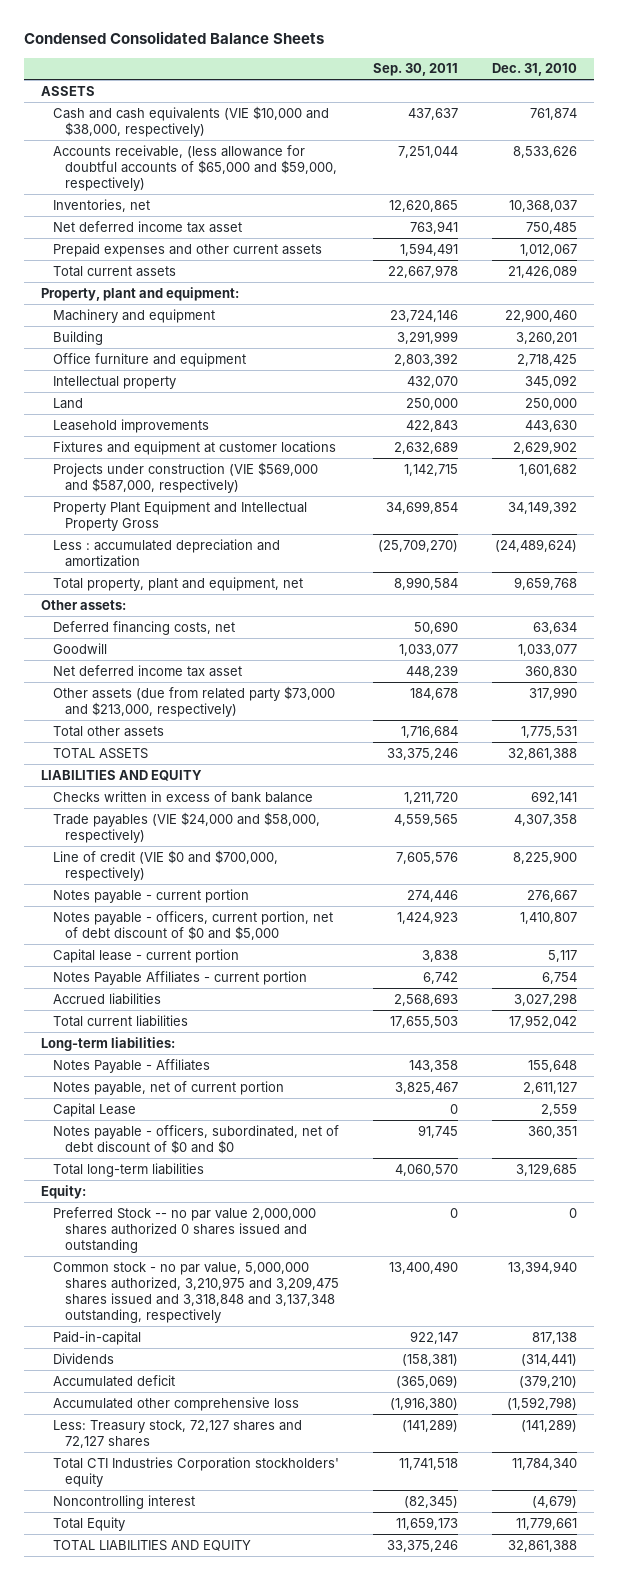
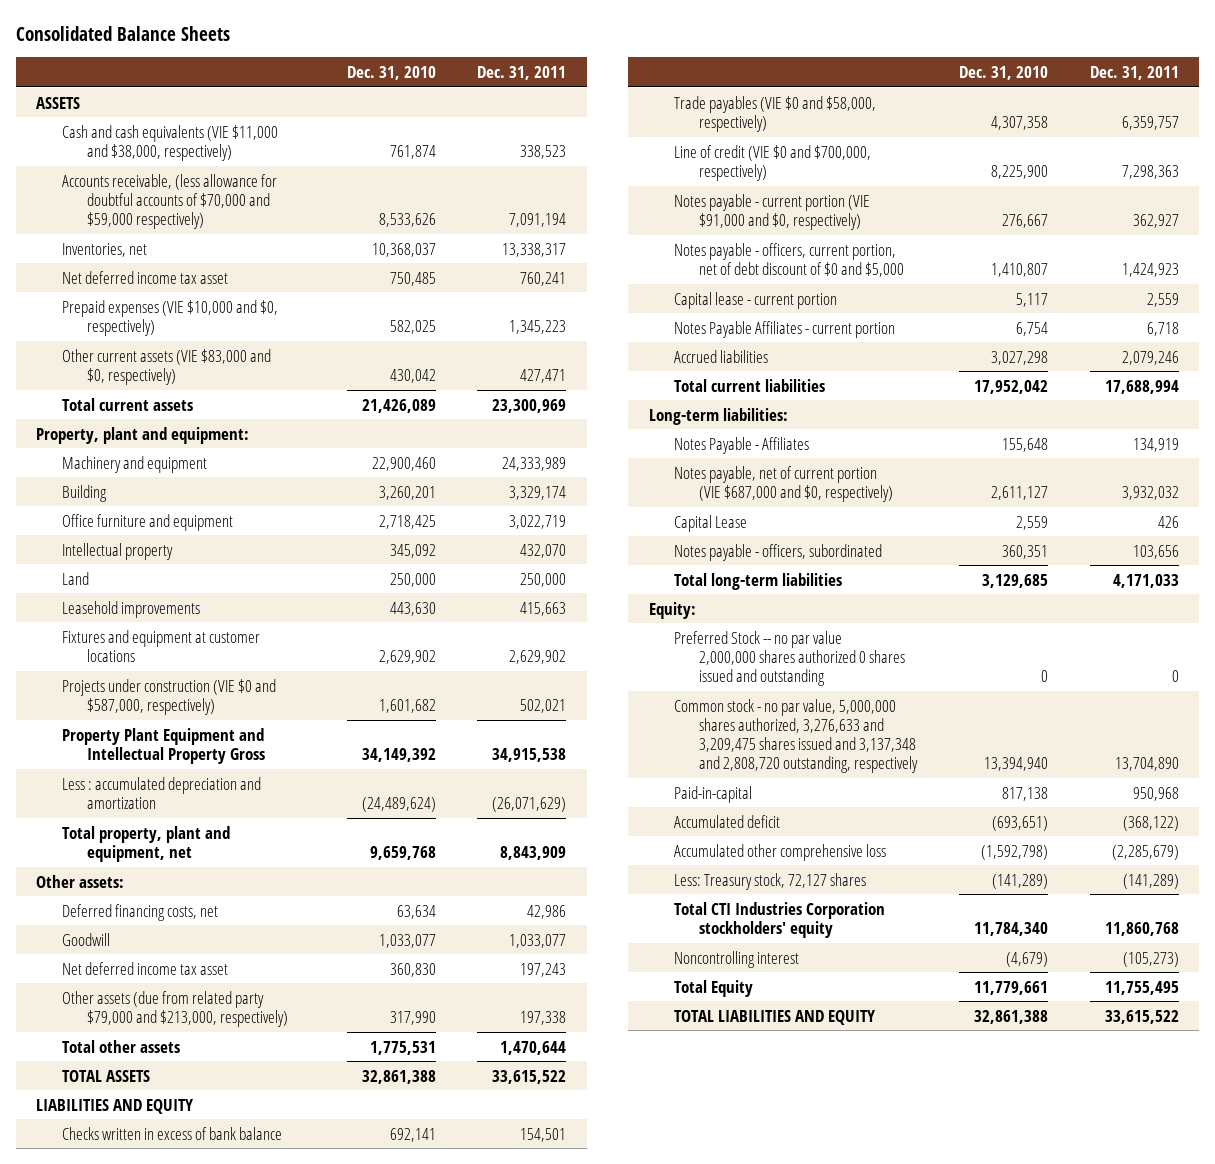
[23,31,324,45] Condensed Consolidated Balance Sheets -> [15,26,230,42] Consolidated Balance Sheets
[373,63,459,77] Sep. 30, 2011 -> none
none -> [477,65,567,80] Dec. 31, 2011
[52,105,329,137] Cash and cash equivalents (VIE $10,000 and $38,000, respectively) -> [61,124,278,161] Cash and cash equivalents (VIE $11,000 and $38,000, respectively)
[52,144,338,191] Accounts receivable, (less allowance for doubtful accounts of $65,000 and $59,000, respectively) -> [61,173,277,229] Accounts receivable, (less allowance for doubtful accounts of $70,000 and $59,000 respectively)
[52,242,322,257] Prepaid expenses and other current assets -> none
none -> [61,299,278,336] Prepaid expenses (VIE $10,000 and $0, respectively)
none -> [61,348,271,385] Other current assets (VIE $83,000 and $0, respectively)
[52,461,318,493] Projects under construction (VIE $569,000 and $587,000, respectively) -> [61,678,276,715] Projects under construction (VIE $0 and $587,000, respectively)
[52,685,335,717] Other assets (due from related party $73,000 and $213,000, respectively) -> [61,990,289,1027] Other assets (due from related party $79,000 and $213,000, respectively)
[52,811,320,843] Trade payables (VIE $24,000 and $58,000, respectively) -> [674,95,877,132] Trade payables (VIE $0 and $58,000, respectively)
[52,888,249,903] Notes payable - current portion -> [674,193,871,230] Notes payable - current portion (VIE $91,000 and $0, respectively)
[52,1080,284,1095] Notes payable, net of current portion -> [674,465,894,502] Notes payable, net of current portion (VIE $687,000 and $0, respectively)
[52,1124,339,1154] Notes payable - officers, subordinated, net of debt discount of $0 and $0 -> [674,543,883,561] Notes payable - officers, subordinated
[52,1261,340,1324] Common stock - no par value, 5,000,000 shares authorized, 3,210,975 and 3,209,475 shares issued and 3,318,848 and 3,137,348 outstanding, respectively -> [674,698,919,774] Common stock - no par value, 5,000,000 shares authorized, 3,276,633 and 3,209,475 shares issued and 3,137,348 and 2,808,720 outstanding, respectively
[52,1352,114,1364] Dividends -> none
[519,1374,578,1388] (379,210) -> [992,815,1049,831] (693,651)
[52,1419,302,1448] Less: Treasury stock, 72,127 shares and 72,127 shares -> [674,872,867,890] Less: Treasury stock, 72,127 shares

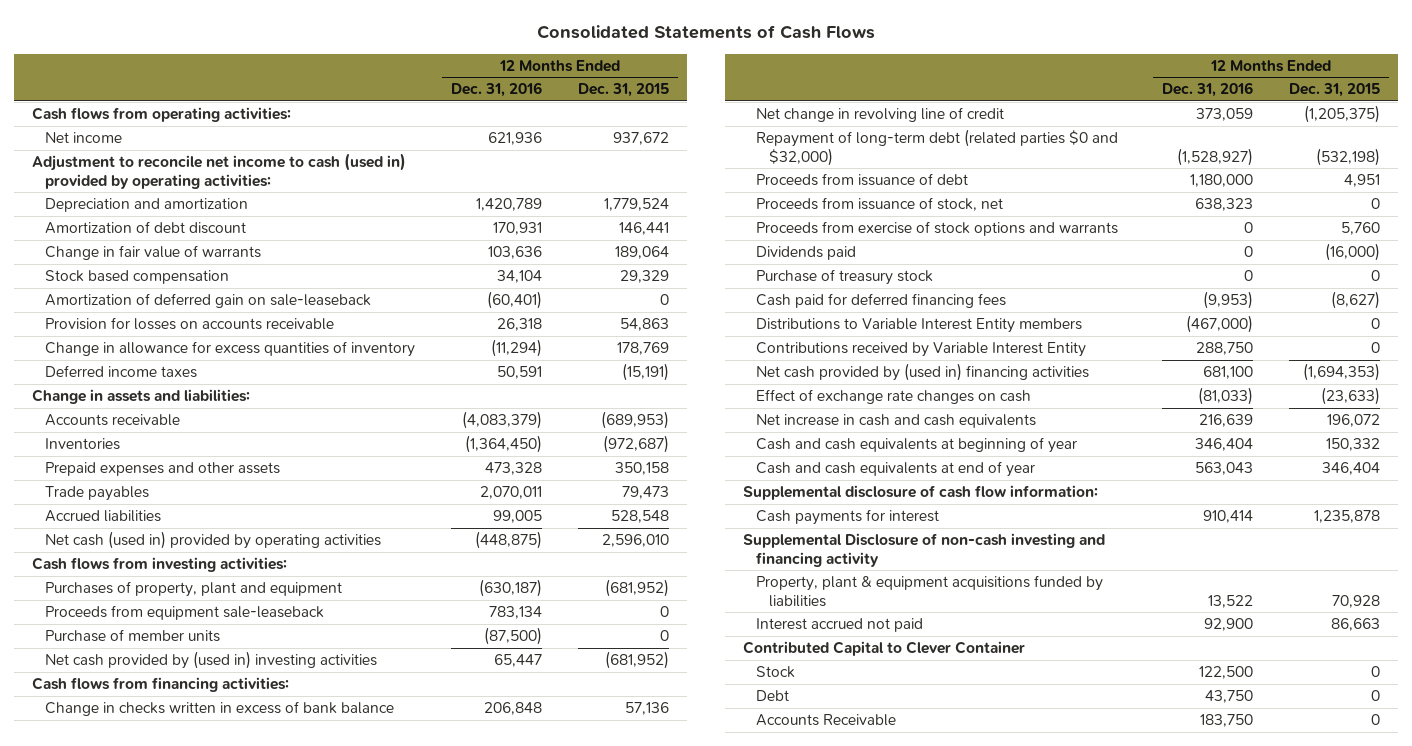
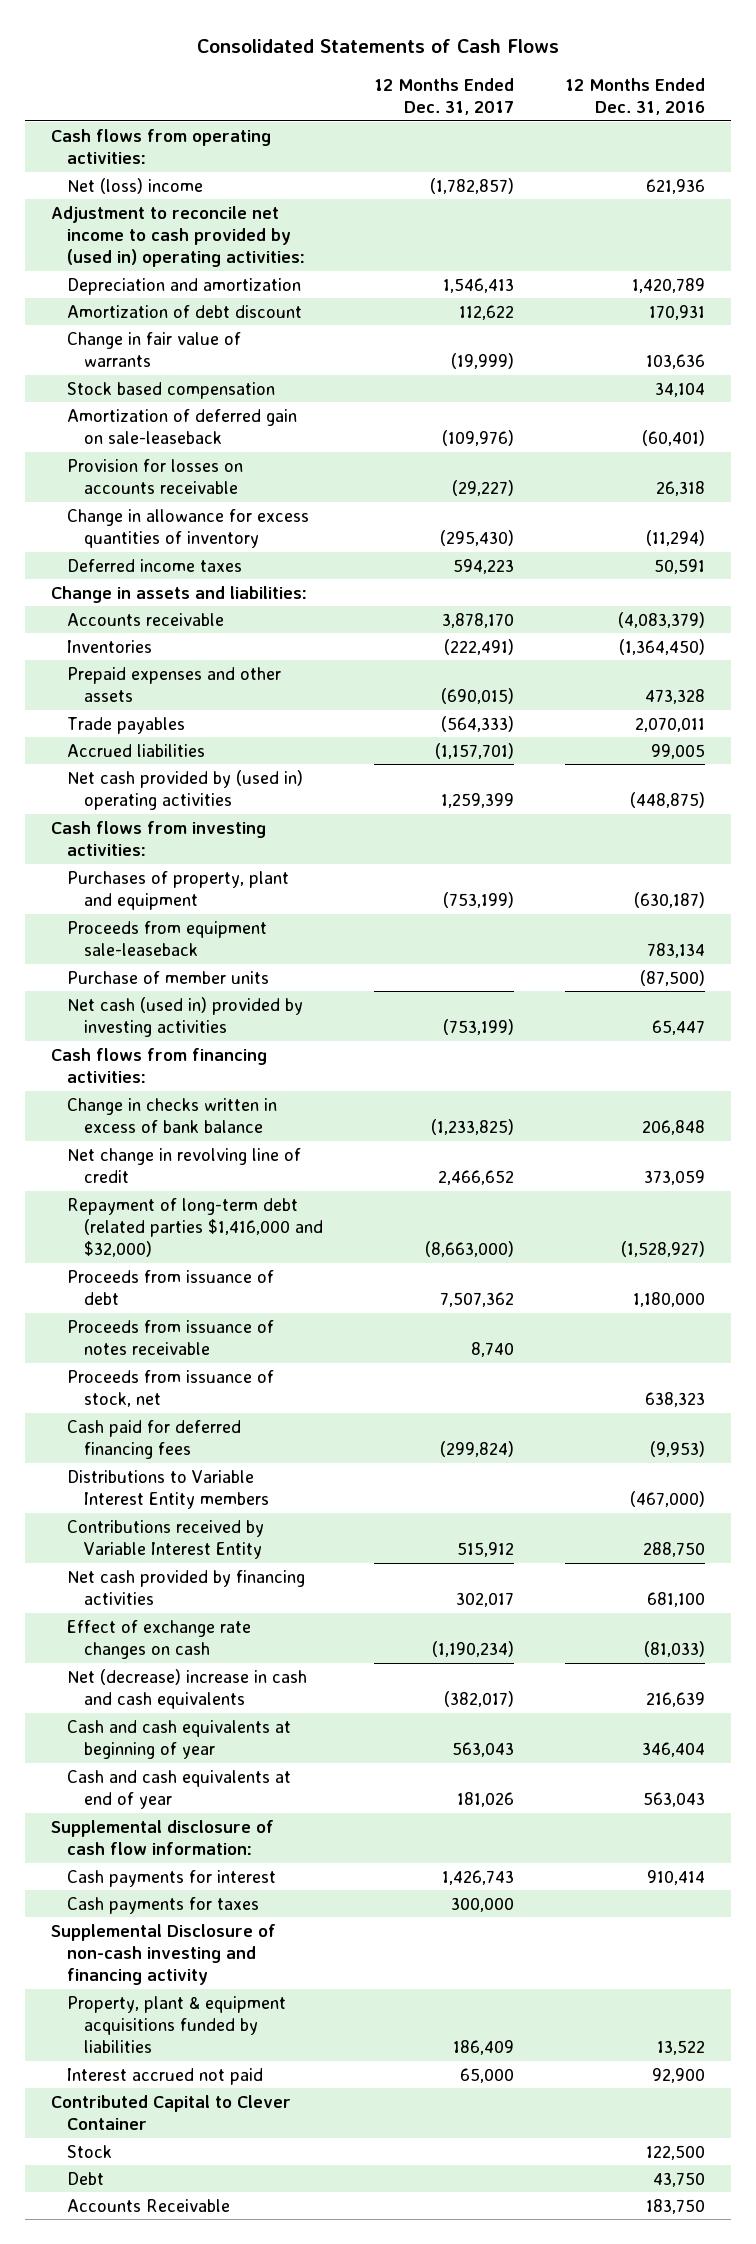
[577,83,669,98] Dec. 31, 2015 -> none
none -> [374,77,515,115] 12 Months Ended Dec. 31, 2017
[45,132,123,144] Net income -> [67,177,204,194] Net (loss) income
[32,153,407,189] Adjustment to reconcile net income to cash (used in) provided by operating activities: -> [50,205,306,268] Adjustment to reconcile net income to cash provided by (used in) operating activities:
[45,531,382,550] Net cash (used in) provided by operating activities -> [67,769,304,811] Net cash provided by (used in) operating activities
[45,651,378,670] Net cash provided by (used in) investing activities -> [67,996,304,1038] Net cash (used in) provided by investing activities
[756,129,1119,166] Repayment of long-term debt (related parties $0 and $32,000) -> [67,1197,323,1258] Repayment of long-term debt (related parties $1,416,000 and $32,000)
none -> [67,1319,275,1356] Proceeds from issuance of notes receivable
[756,221,1119,237] Proceeds from exercise of stock options and warrants -> none
[756,246,857,261] Dividends paid -> none
[756,269,934,286] Purchase of treasury stock -> none
[756,363,1090,382] Net cash provided by (used in) financing activities -> [67,1569,306,1606] Net cash provided by financing activities
[756,414,1037,429] Net increase in cash and cash equivalents -> [67,1668,308,1710] Net (decrease) increase in cash and cash equivalents
none -> [67,1896,260,1914] Cash payments for taxes

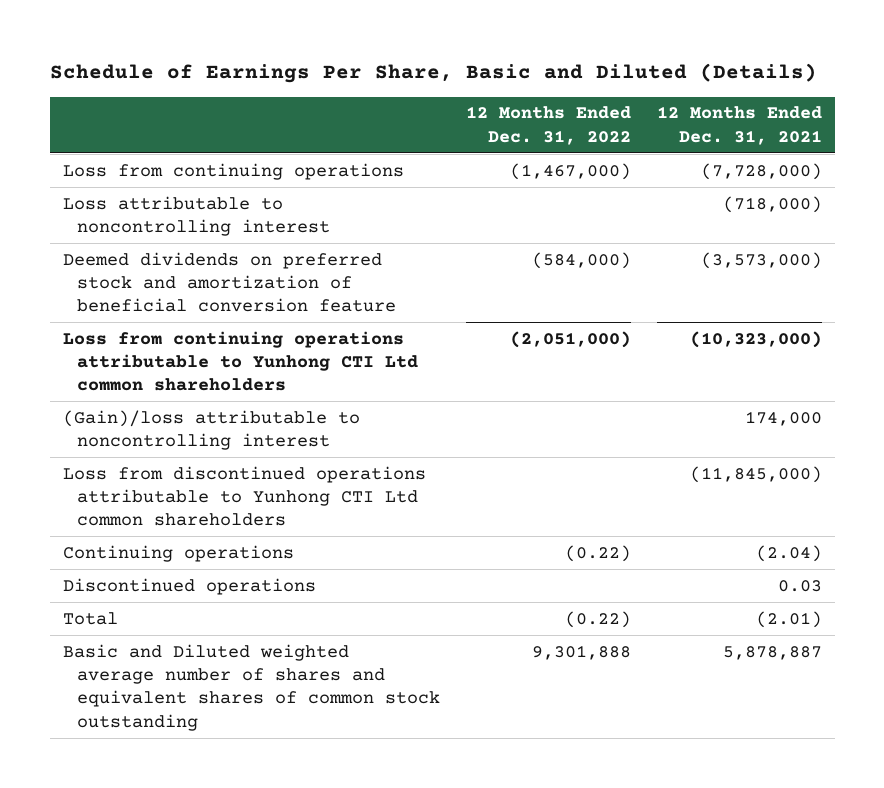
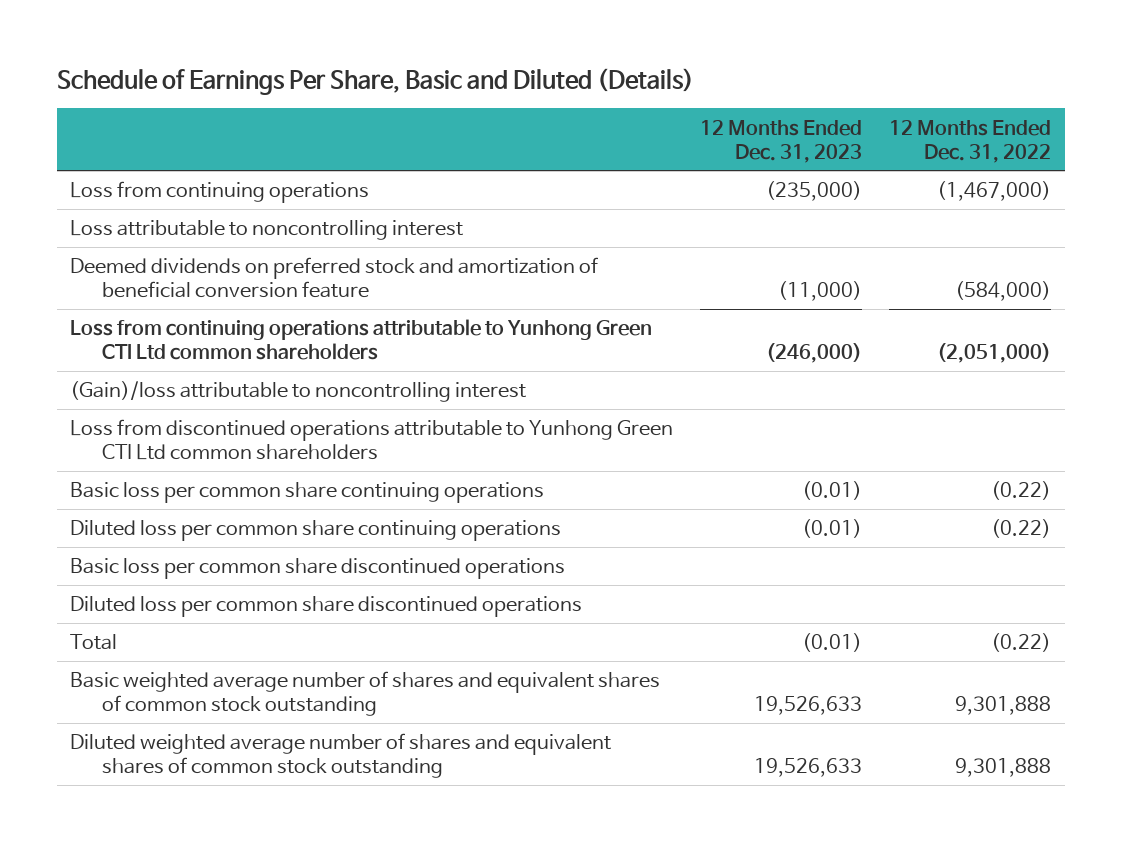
[656,106,822,145] 12 Months Ended Dec. 31, 2021 -> none
none -> [700,119,863,163] 12 Months Ended Dec. 31, 2023
[62,330,418,392] Loss from continuing operations attributable to Yunhong CTI Ltd common shareholders -> [70,319,653,361] Loss from continuing operations attributable to Yunhong Green CTI Ltd common shareholders
[62,465,426,527] Loss from discontinued operations attributable to Yunhong CTI Ltd common shareholders -> [70,419,674,461] Loss from discontinued operations attributable to Yunhong Green CTI Ltd common shareholders
[62,544,294,562] Continuing operations -> [70,482,545,504] Basic loss per common share continuing operations
none -> [70,520,562,542] Diluted loss per common share continuing operations
[62,577,316,595] Discontinued operations -> [70,558,566,580] Basic loss per common share discontinued operations
none -> [70,596,583,618] Diluted loss per common share discontinued operations
[62,643,440,731] Basic and Diluted weighted average number of shares and equivalent shares of common stock outstanding -> [70,671,661,717] Basic weighted average number of shares and equivalent shares of common stock outstanding
none -> [70,733,612,779] Diluted weighted average number of shares and equivalent shares of common stock outstanding

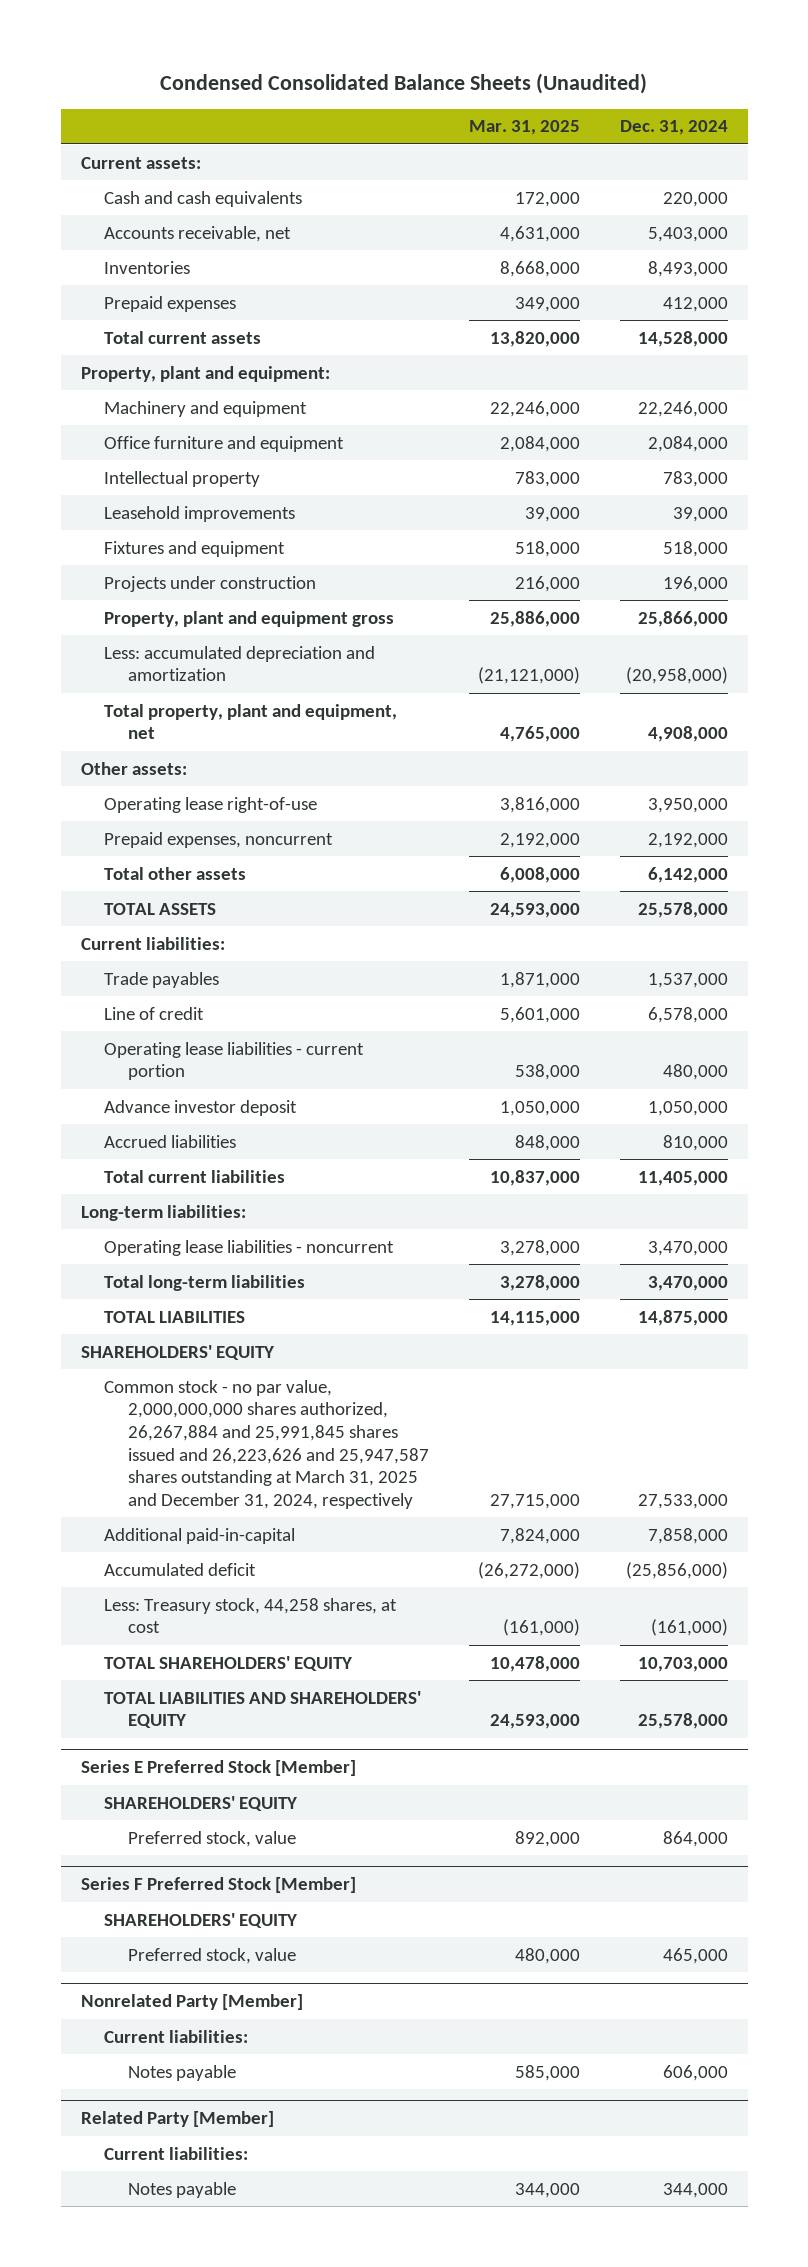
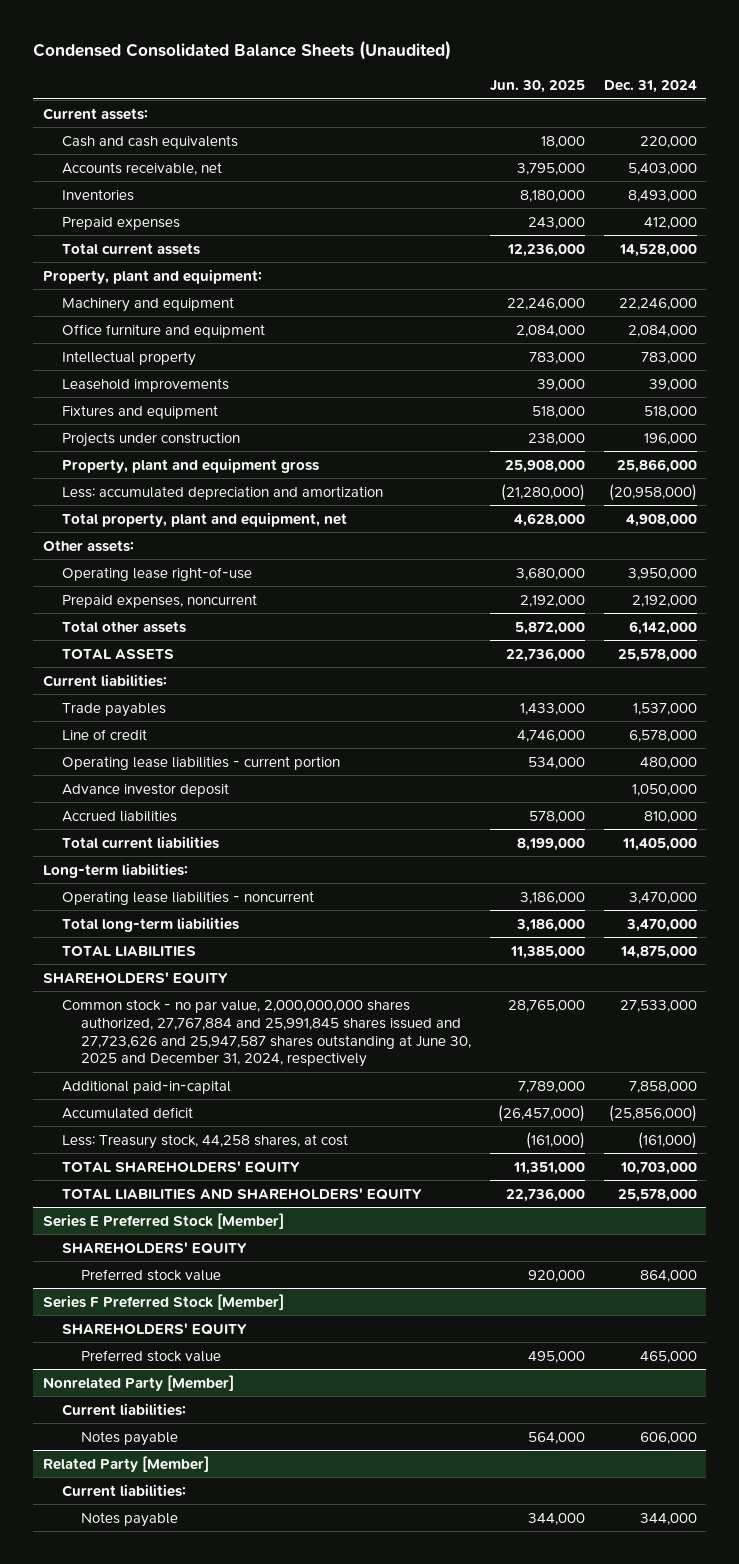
[469,120,581,136] Mar. 31, 2025 -> none
none -> [489,80,585,94] Jun. 30, 2025
[104,1379,430,1509] Common stock - no par value, 2,000,000,000 shares authorized, 26,267,884 and 25,991,845 shares issued and 26,223,626 and 25,947,587 shares outstanding at March 31, 2025 and December 31, 2024, respectively -> [61,998,471,1068] Common stock - no par value, 2,000,000,000 shares authorized, 27,767,884 and 25,991,845 shares issued and 27,723,626 and 25,947,587 shares outstanding at June 30, 2025 and December 31, 2024, respectively
[128,1830,297,1847] Preferred stock, value -> [80,1268,221,1281] Preferred stock value
[128,1947,297,1964] Preferred stock, value -> [80,1349,221,1362] Preferred stock value

